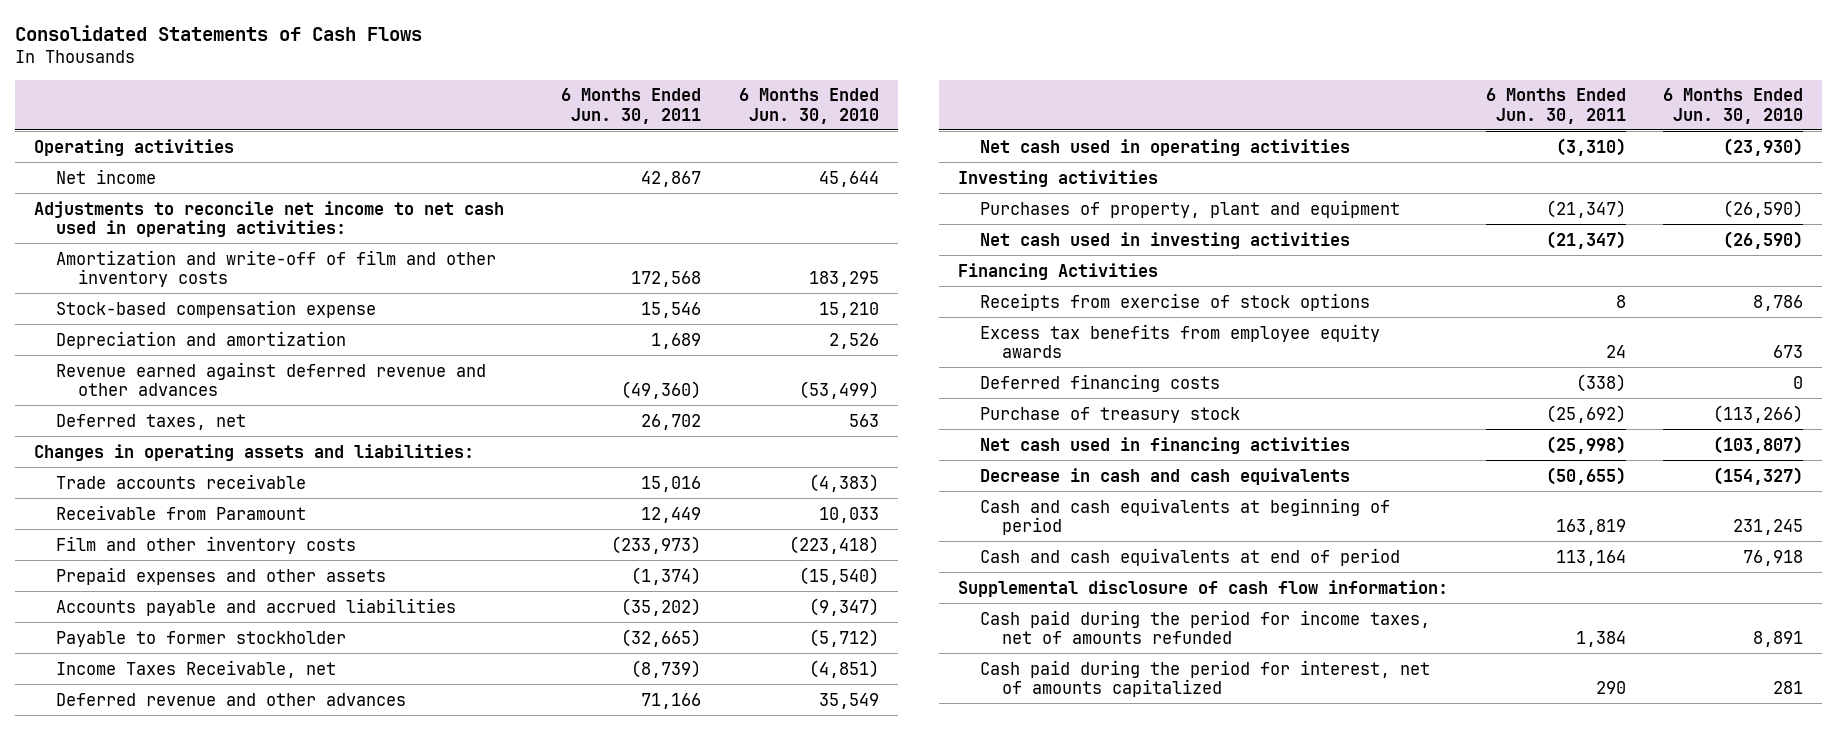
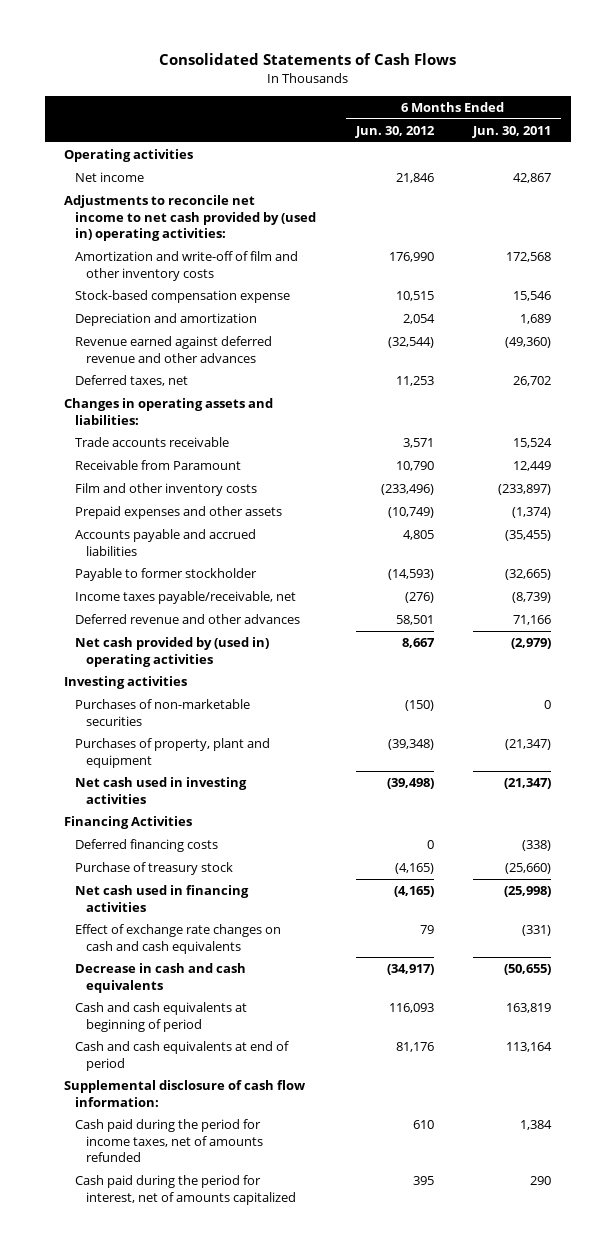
[738,88,879,124] 6 Months Ended Jun. 30, 2010 -> none
none -> [354,126,435,139] Jun. 30, 2012
[33,200,504,237] Adjustments to reconcile net income to net cash used in operating activities: -> [64,195,316,242] Adjustments to reconcile net income to net cash provided by (used in) operating activities:
[641,475,702,492] 15,016 -> [513,438,553,449] 15,524
[611,535,702,554] (233,973) -> [498,484,552,496] (233,897)
[621,597,702,616] (35,202) -> [505,530,552,542] (35,455)
[55,659,336,678] Income Taxes Receivable, net -> [74,591,296,605] Income taxes payable/receivable, net
[980,138,1351,156] Net cash used in operating activities -> [74,637,269,667] Net cash provided by (used in) operating activities
[1555,137,1626,156] (3,310) -> [511,638,552,650] (2,979)
none -> [74,699,250,726] Purchases of non-marketable securities
[980,292,1371,311] Receipts from exercise of stock options -> none
[980,323,1381,358] Excess tax benefits from employee equity awards -> none
[1545,404,1626,423] (25,692) -> [505,863,552,875] (25,660)
none -> [74,924,281,954] Effect of exchange rate changes on cash and cash equivalents

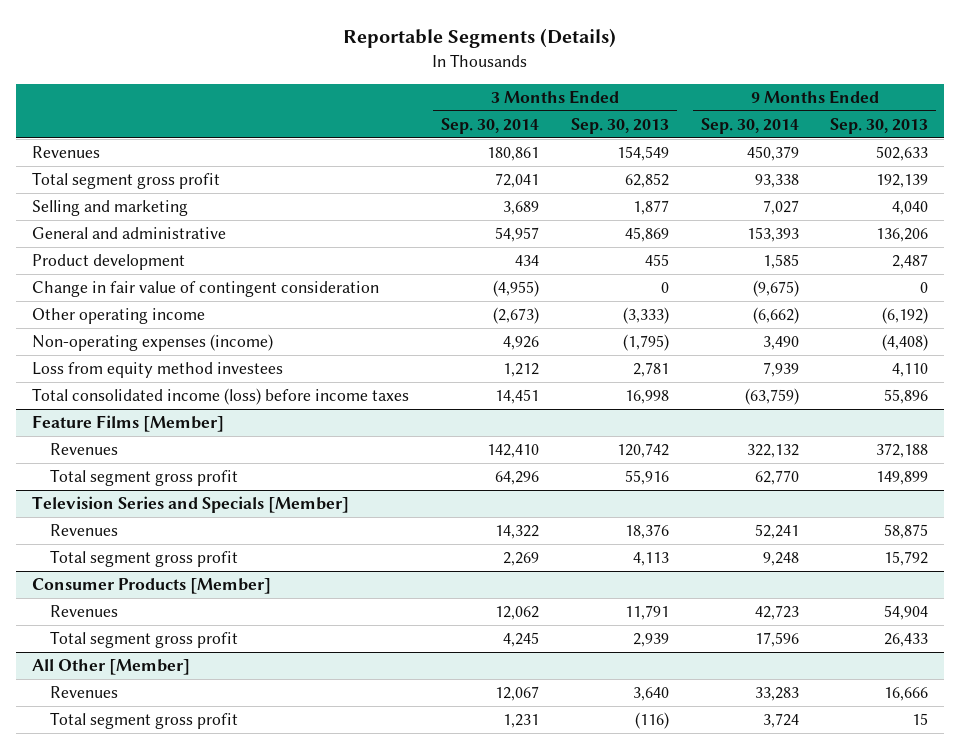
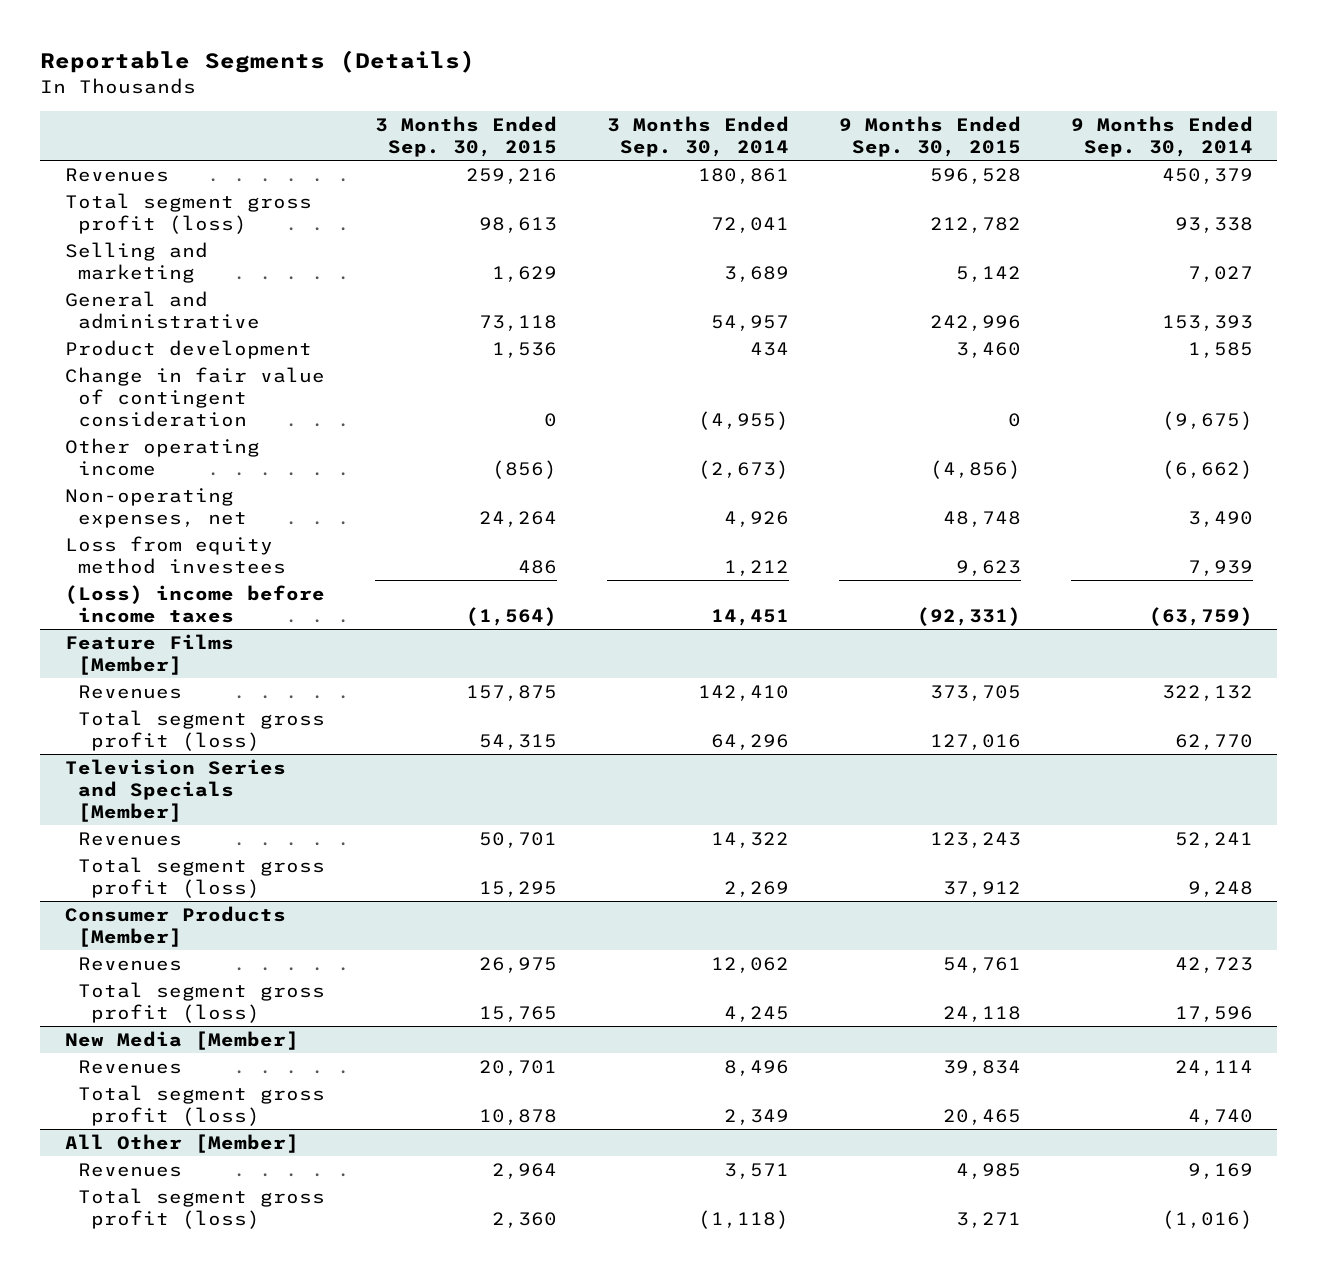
[570,117,669,134] Sep. 30, 2013 -> none
[830,117,929,134] Sep. 30, 2013 -> none
none -> [374,115,557,157] 3 Months Ended Sep. 30, 2015
none -> [838,115,1021,157] 9 Months Ended Sep. 30, 2015
[32,172,221,190] Total segment gross profit -> [64,192,312,234] Total segment gross profit (loss)
[32,334,274,352] Non-operating expenses (income) -> [64,487,247,528] Non-operating expenses, net
[32,388,410,406] Total consolidated income (loss) before income taxes -> [64,584,325,623] (Loss) income before income taxes
[49,469,238,487] Total segment gross profit -> [77,709,325,751] Total segment gross profit (loss)
[49,550,238,568] Total segment gross profit -> [77,856,325,898] Total segment gross profit (loss)
[49,631,238,649] Total segment gross profit -> [77,981,325,1023] Total segment gross profit (loss)
none -> [64,1030,299,1050] New Media [Member]
none -> [77,1059,182,1074] Revenues
none -> [77,1084,325,1126] Total segment gross profit (loss)
[494,686,539,702] 12,067 -> [723,1162,789,1179] 3,571
[754,687,799,702] 33,283 -> [1187,1162,1253,1179] 9,169
[49,712,238,730] Total segment gross profit -> [77,1187,325,1229] Total segment gross profit (loss)
[502,714,539,729] 1,231 -> [697,1209,789,1229] (1,118)
[762,713,799,729] 3,724 -> [1161,1209,1253,1229] (1,016)

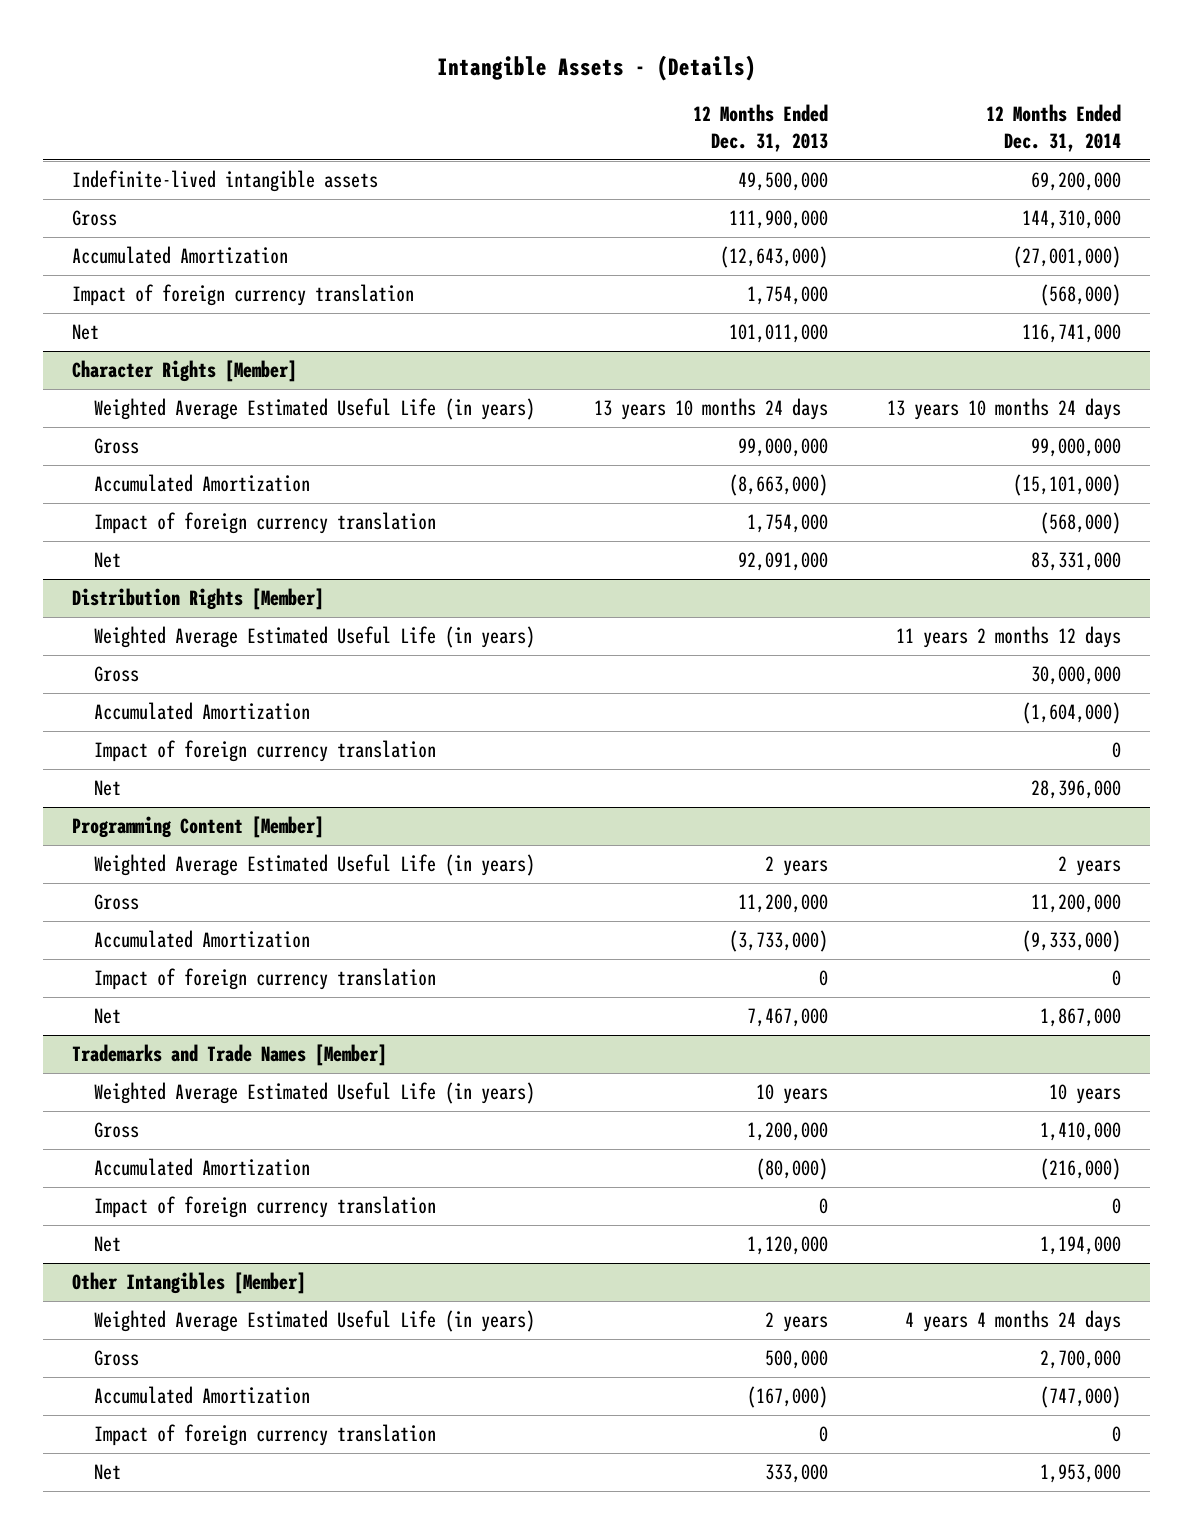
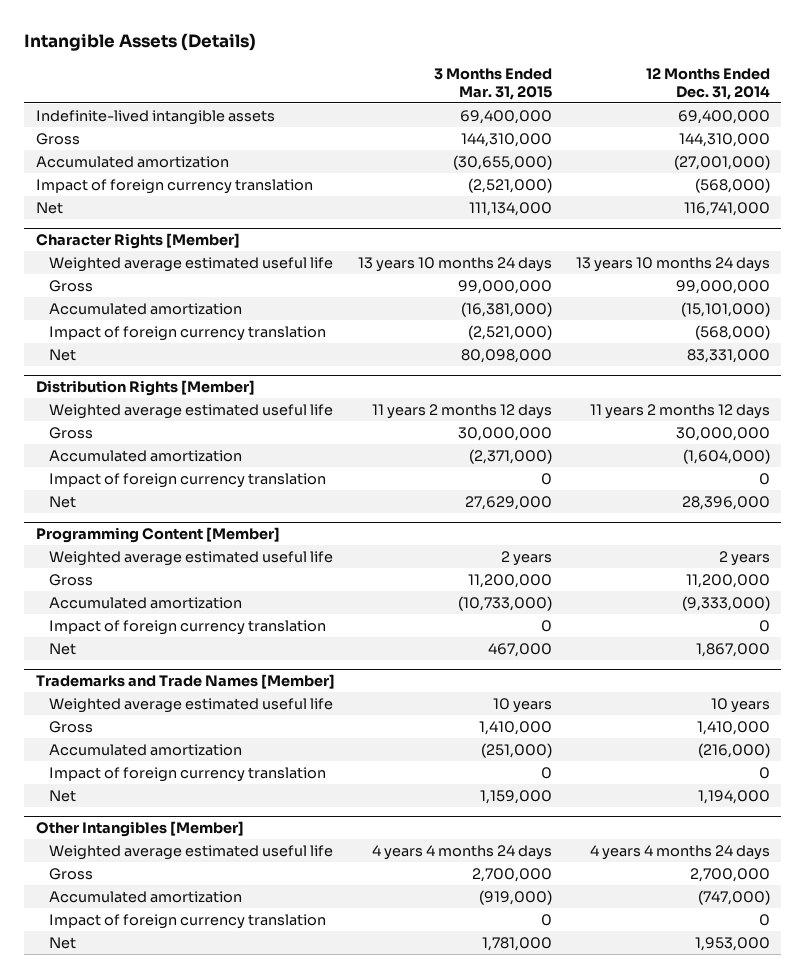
[436,54,756,81] Intangible Assets - (Details) -> [24,33,257,52] Intangible Assets (Details)
[692,104,828,152] 12 Months Ended Dec. 31, 2013 -> none
none -> [434,67,553,100] 3 Months Ended Mar. 31, 2015
[1030,172,1121,192] 69,200,000 -> [677,109,770,124] 69,400,000
[72,246,289,265] Accumulated Amortization -> [35,155,229,168] Accumulated amortization
[94,398,536,421] Weighted Average Estimated Useful Life (in years) -> [49,256,334,272] Weighted average estimated useful life
[94,474,311,493] Accumulated Amortization -> [49,302,243,315] Accumulated amortization
[94,626,536,649] Weighted Average Estimated Useful Life (in years) -> [49,403,334,419] Weighted average estimated useful life
[94,702,311,721] Accumulated Amortization -> [49,449,243,462] Accumulated amortization
[94,854,536,877] Weighted Average Estimated Useful Life (in years) -> [49,550,334,566] Weighted average estimated useful life
[94,930,311,949] Accumulated Amortization -> [49,596,243,609] Accumulated amortization
[94,1082,536,1105] Weighted Average Estimated Useful Life (in years) -> [49,697,334,713] Weighted average estimated useful life
[94,1158,311,1177] Accumulated Amortization -> [49,743,243,756] Accumulated amortization
[94,1310,536,1333] Weighted Average Estimated Useful Life (in years) -> [49,844,334,860] Weighted average estimated useful life
[94,1386,311,1405] Accumulated Amortization -> [49,890,243,903] Accumulated amortization

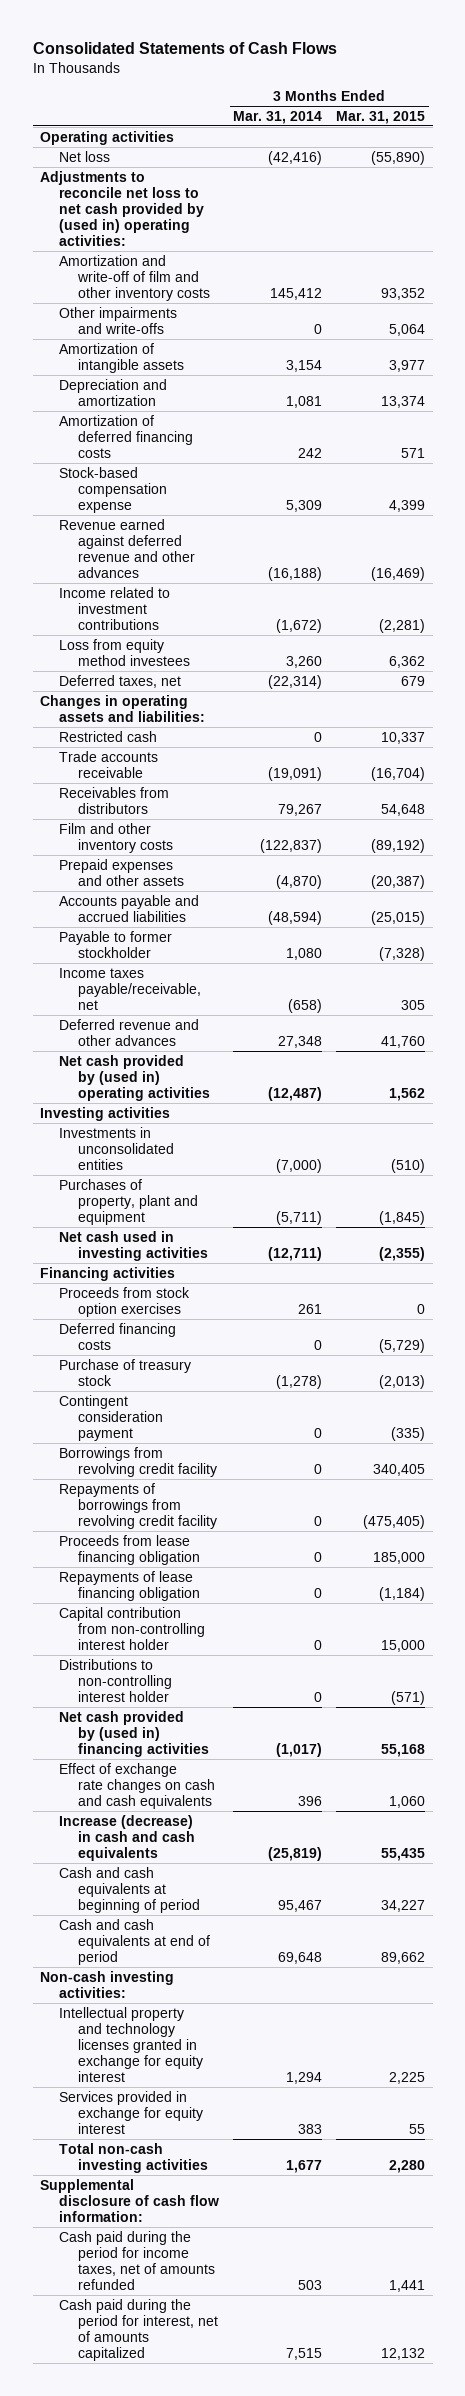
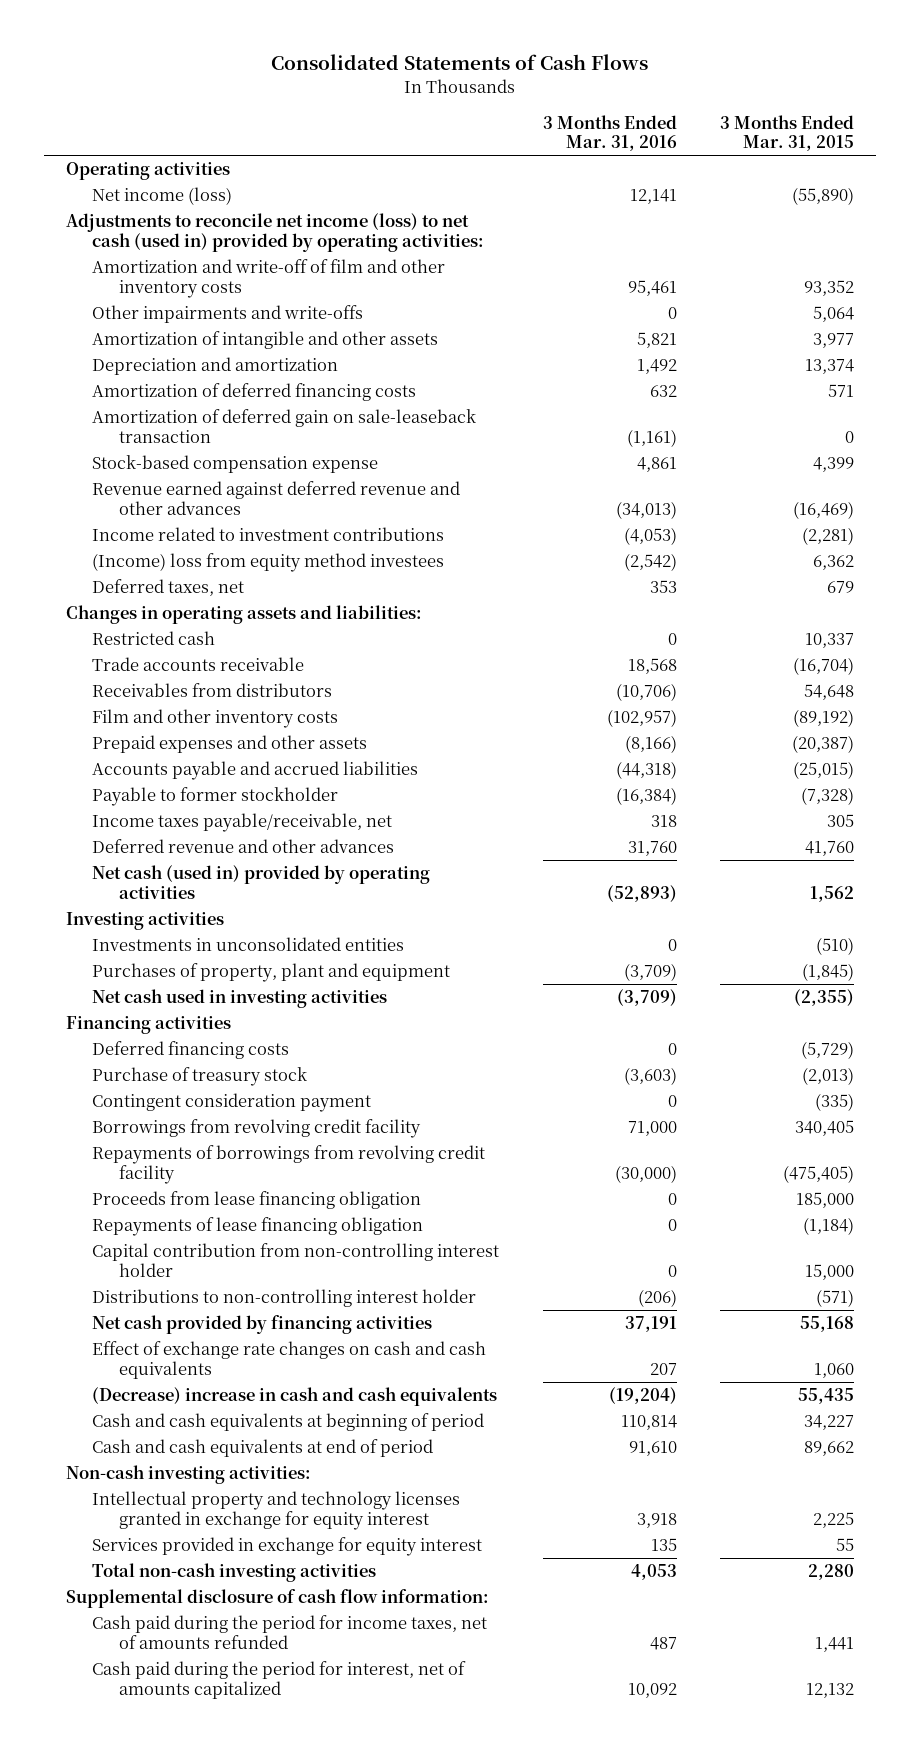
[233,110,323,124] Mar. 31, 2014 -> none
none -> [542,114,677,152] 3 Months Ended Mar. 31, 2016
[58,150,110,162] Net loss -> [92,187,233,206] Net income (loss)
[39,170,204,246] Adjustments to reconcile net loss to net cash provided by (used in) operating activities: -> [66,213,485,252] Adjustments to reconcile net income (loss) to net cash (used in) provided by operating activities:
[58,342,185,373] Amortization of intangible assets -> [92,331,439,350] Amortization of intangible and other assets
none -> [92,409,477,443] Amortization of deferred gain on sale-leaseback transaction
[58,638,191,666] Loss from equity method investees -> [92,553,445,573] (Income) loss from equity method investees
[58,1054,211,1101] Net cash provided by (used in) operating activities -> [92,865,431,899] Net cash (used in) provided by operating activities
[58,1286,190,1317] Proceeds from stock option exercises -> none
[58,1710,210,1757] Net cash provided by (used in) financing activities -> [92,1315,433,1335] Net cash provided by financing activities
[58,1814,196,1861] Increase (decrease) in cash and cash equivalents -> [92,1387,498,1407] (Decrease) increase in cash and cash equivalents

